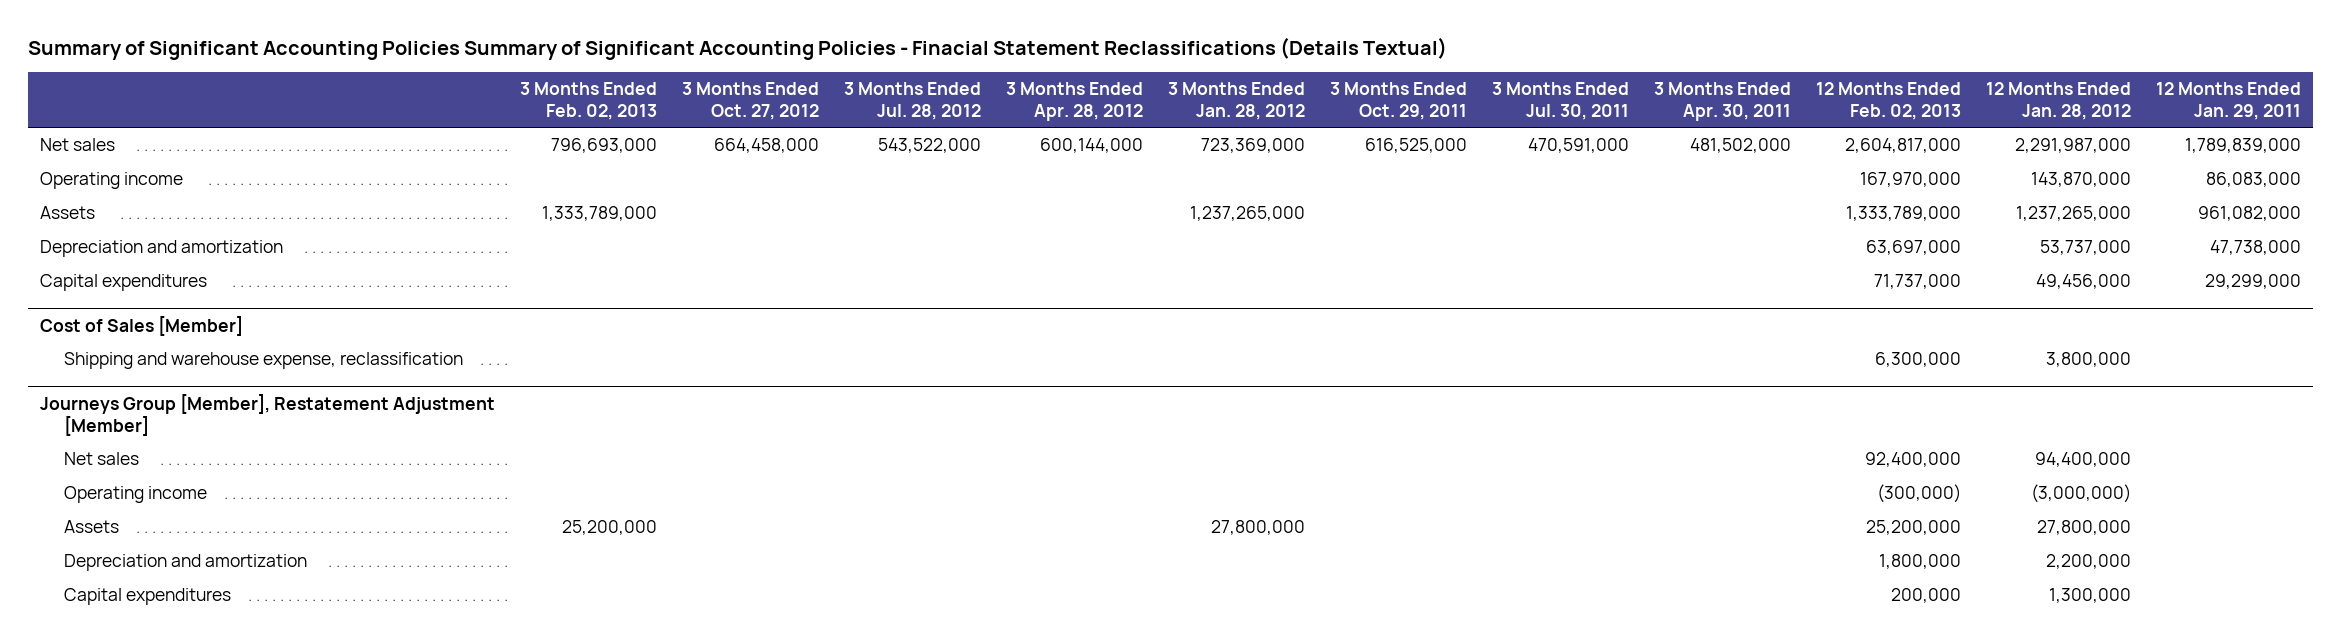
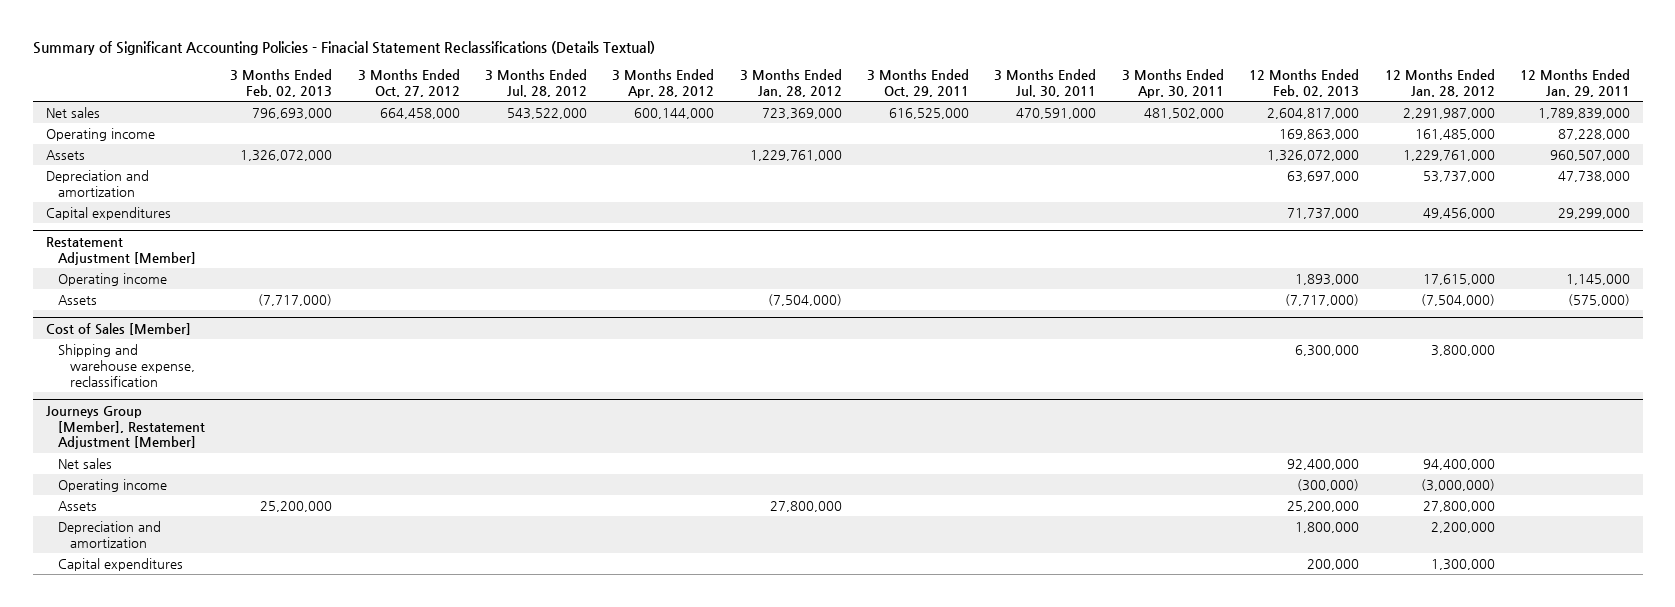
[27,36,1447,60] Summary of Significant Accounting Policies Summary of Significant Accounting Policies - Finacial Statement Reclassifications (Details Textual) -> [32,40,655,55] Summary of Significant Accounting Policies - Finacial Statement Reclassifications (Details Textual)
[1859,172,1961,188] 167,970,000 -> [1279,128,1360,140] 169,863,000
[2030,172,2131,188] 143,870,000 -> [1414,128,1495,140] 161,485,000
[2205,172,2301,188] 86,083,000 -> [1557,128,1630,140] 87,228,000
[542,206,658,222] 1,333,789,000 -> [240,149,333,161] 1,326,072,000
[1189,206,1305,222] 1,237,265,000 -> [749,149,842,161] 1,229,761,000
[1845,206,1961,222] 1,333,789,000 -> [1267,149,1360,161] 1,326,072,000
[2015,206,2131,222] 1,237,265,000 -> [1402,149,1495,161] 1,229,761,000
[2197,206,2301,222] 961,082,000 -> [1549,149,1630,161] 960,507,000
none -> [45,236,196,265] Restatement Adjustment [Member]
none -> [57,272,167,286] Operating income
none -> [57,294,97,305] Assets

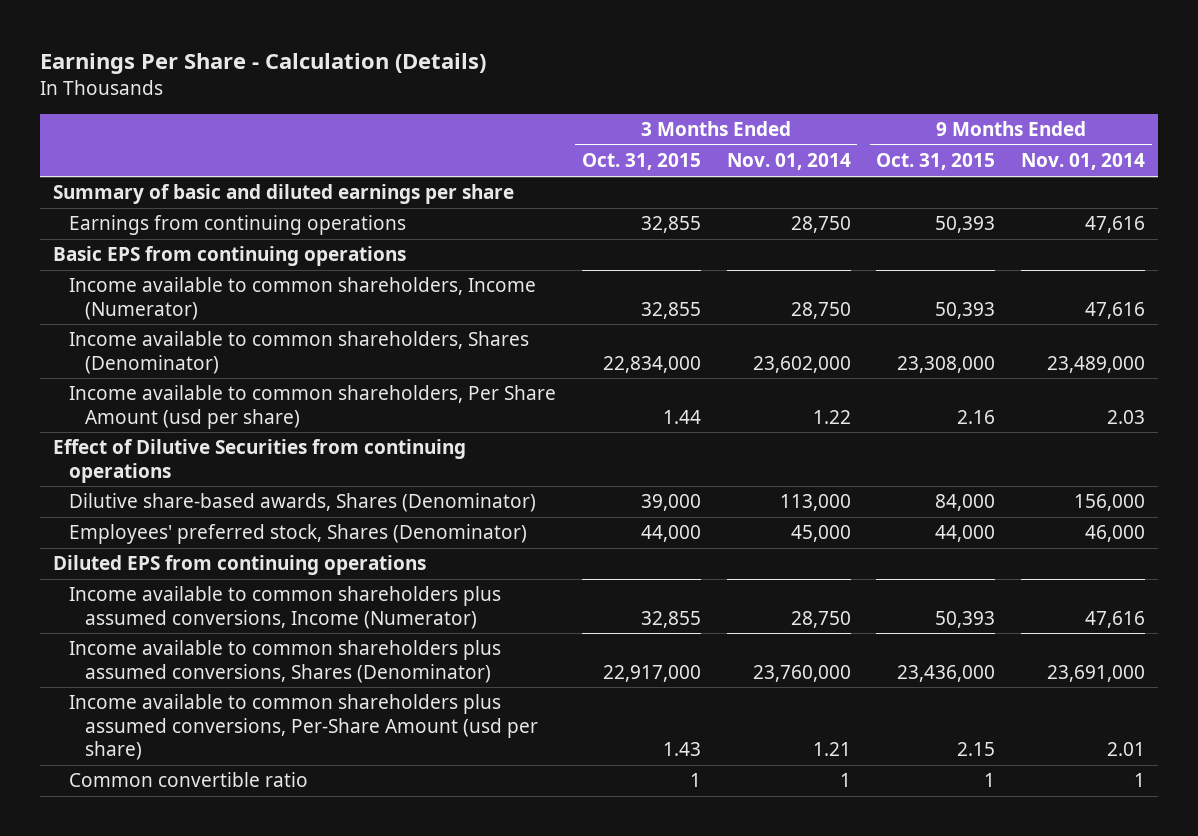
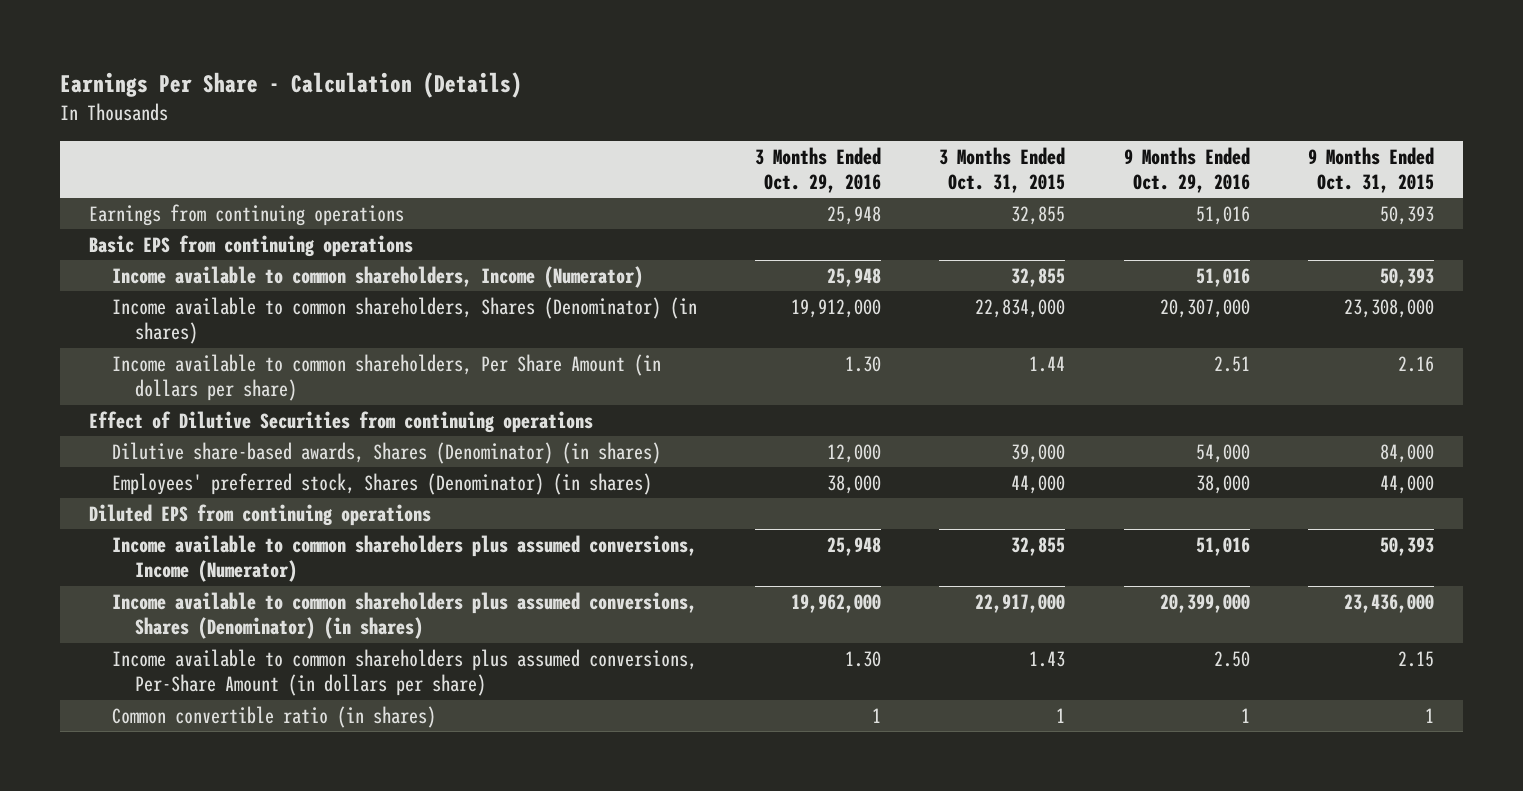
[726,153,851,171] Nov. 01, 2014 -> none
[1021,153,1146,171] Nov. 01, 2014 -> none
none -> [755,146,882,194] 3 Months Ended Oct. 29, 2016
none -> [1123,146,1250,194] 9 Months Ended Oct. 29, 2016
[52,184,514,205] Summary of basic and diluted earnings per share -> none
[68,331,529,374] Income available to common shareholders, Shares (Denominator) -> [111,296,697,345] Income available to common shareholders, Shares (Denominator) (in shares)
[68,385,556,429] Income available to common shareholders, Per Share Amount (usd per share) -> [111,353,661,402] Income available to common shareholders, Per Share Amount (in dollars per share)
[68,493,536,513] Dilutive share-based awards, Shares (Denominator) -> [111,441,661,464] Dilutive share-based awards, Shares (Denominator) (in shares)
[68,524,527,545] Employees' preferred stock, Shares (Denominator) -> [111,472,652,495] Employees' preferred stock, Shares (Denominator) (in shares)
[68,640,501,683] Income available to common shareholders plus assumed conversions, Shares (Denominator) -> [111,591,697,640] Income available to common shareholders plus assumed conversions, Shares (Denominator) (in shares)
[68,694,538,760] Income available to common shareholders plus assumed conversions, Per-Share Amount (usd per share) -> [111,648,697,697] Income available to common shareholders plus assumed conversions, Per-Share Amount (in dollars per share)
[68,772,308,788] Common convertible ratio -> [111,705,436,728] Common convertible ratio (in shares)

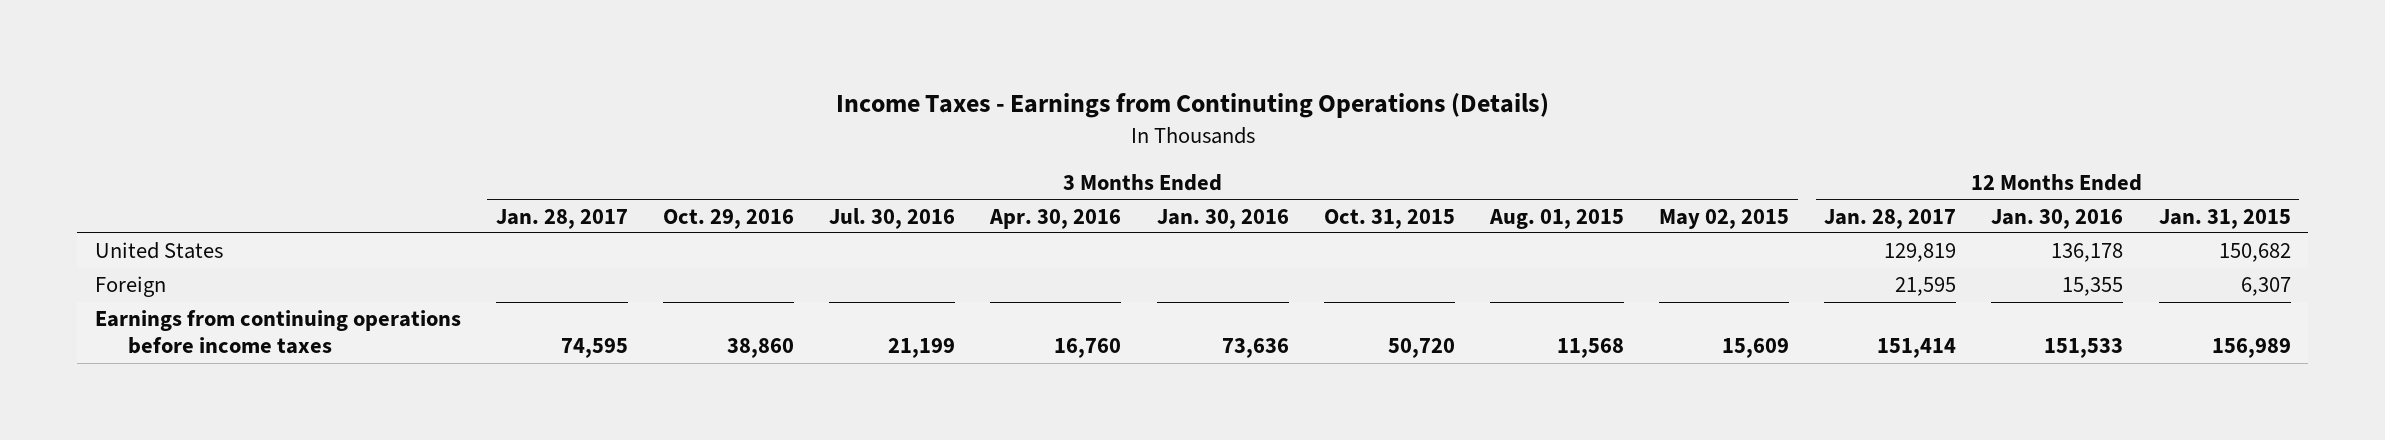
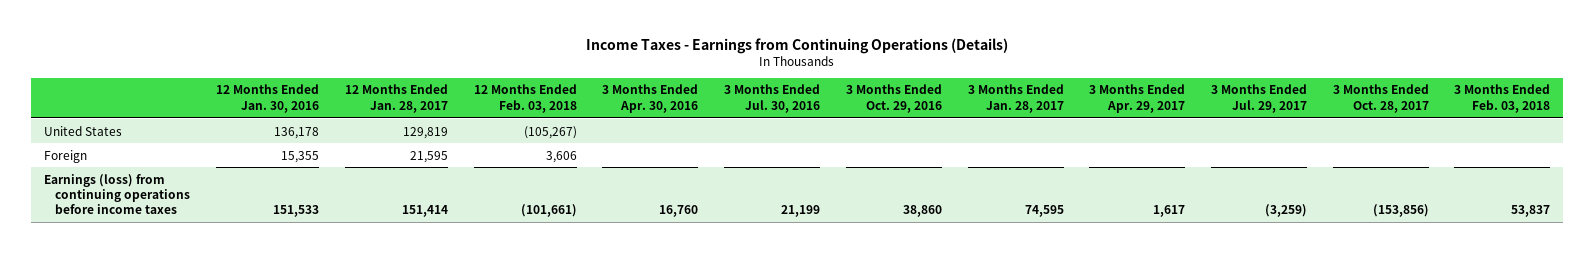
[835,93,1549,119] Income Taxes - Earnings from Continuting Operations (Details) -> [586,37,1009,54] Income Taxes - Earnings from Continuing Operations (Details)
[1156,208,1289,229] Jan. 30, 2016 -> none
[1323,208,1455,229] Oct. 31, 2015 -> none
[1488,208,1624,229] Aug. 01, 2015 -> none
[1659,208,1790,229] May 02, 2015 -> none
[2158,208,2291,229] Jan. 31, 2015 -> none
none -> [473,84,577,113] 12 Months Ended Feb. 03, 2018
none -> [1089,84,1186,113] 3 Months Ended Apr. 29, 2017
none -> [1211,84,1308,113] 3 Months Ended Jul. 29, 2017
none -> [1332,84,1429,113] 3 Months Ended Oct. 28, 2017
none -> [1454,84,1551,113] 3 Months Ended Feb. 03, 2018
[94,310,461,355] Earnings from continuing operations before income taxes -> [44,173,191,215] Earnings (loss) from continuing operations before income taxes

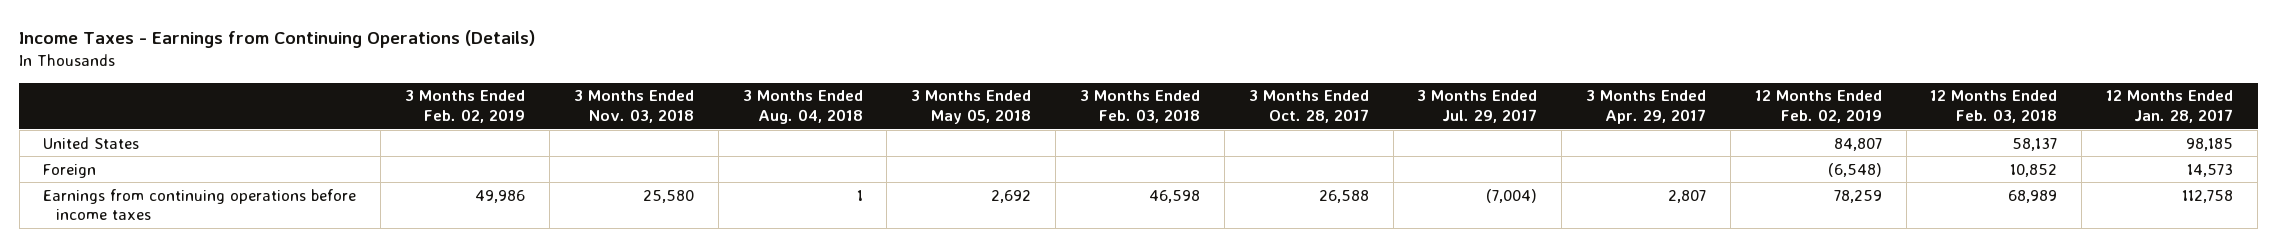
[216,84,320,113] 12 Months Ended Jan. 30, 2016 -> none
[602,84,699,113] 3 Months Ended Apr. 30, 2016 -> none
[724,84,821,113] 3 Months Ended Jul. 30, 2016 -> none
[845,84,942,113] 3 Months Ended Oct. 29, 2016 -> none
[967,84,1064,113] 3 Months Ended Jan. 28, 2017 -> none
none -> [405,90,526,124] 3 Months Ended Feb. 02, 2019
none -> [573,90,694,124] 3 Months Ended Nov. 03, 2018
none -> [742,90,863,125] 3 Months Ended Aug. 04, 2018
none -> [911,90,1032,125] 3 Months Ended May 05, 2018
none -> [1754,90,1882,124] 12 Months Ended Feb. 02, 2019
[402,126,448,139] 129,819 -> [2186,137,2234,151] 98,185
[523,125,577,139] (105,267) -> [2012,137,2058,151] 58,137
[409,150,448,163] 21,595 -> [2187,163,2234,177] 14,573
[545,150,577,163] 3,606 -> [2010,163,2058,177] 10,852
[44,173,191,215] Earnings (loss) from continuing operations before income taxes -> [43,188,357,221] Earnings from continuing operations before income taxes
[401,205,448,218] 151,414 -> [2182,189,2234,203] 112,758
[520,204,577,218] (101,661) -> [2008,189,2058,203] 68,989
[1153,205,1186,218] 1,617 -> [1668,189,1707,203] 2,807
[1265,204,1308,218] (3,259) -> [1486,188,1538,203] (7,004)
[1372,204,1429,218] (153,856) -> [1318,189,1369,203] 26,588
[1511,205,1551,218] 53,837 -> [1148,189,1200,203] 46,598

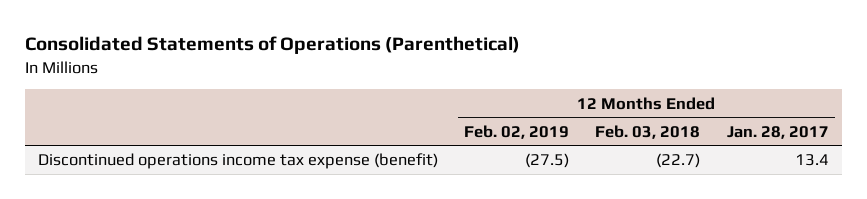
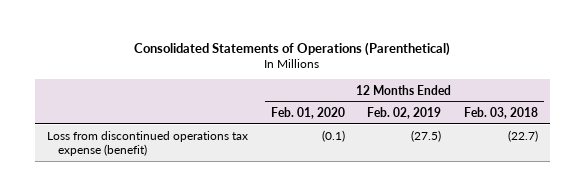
[726,125,829,139] Jan. 28, 2017 -> none
none -> [270,106,345,119] Feb. 01, 2020
[37,153,438,170] Discontinued operations income tax expense (benefit) -> [46,131,248,157] Loss from discontinued operations tax expense (benefit)

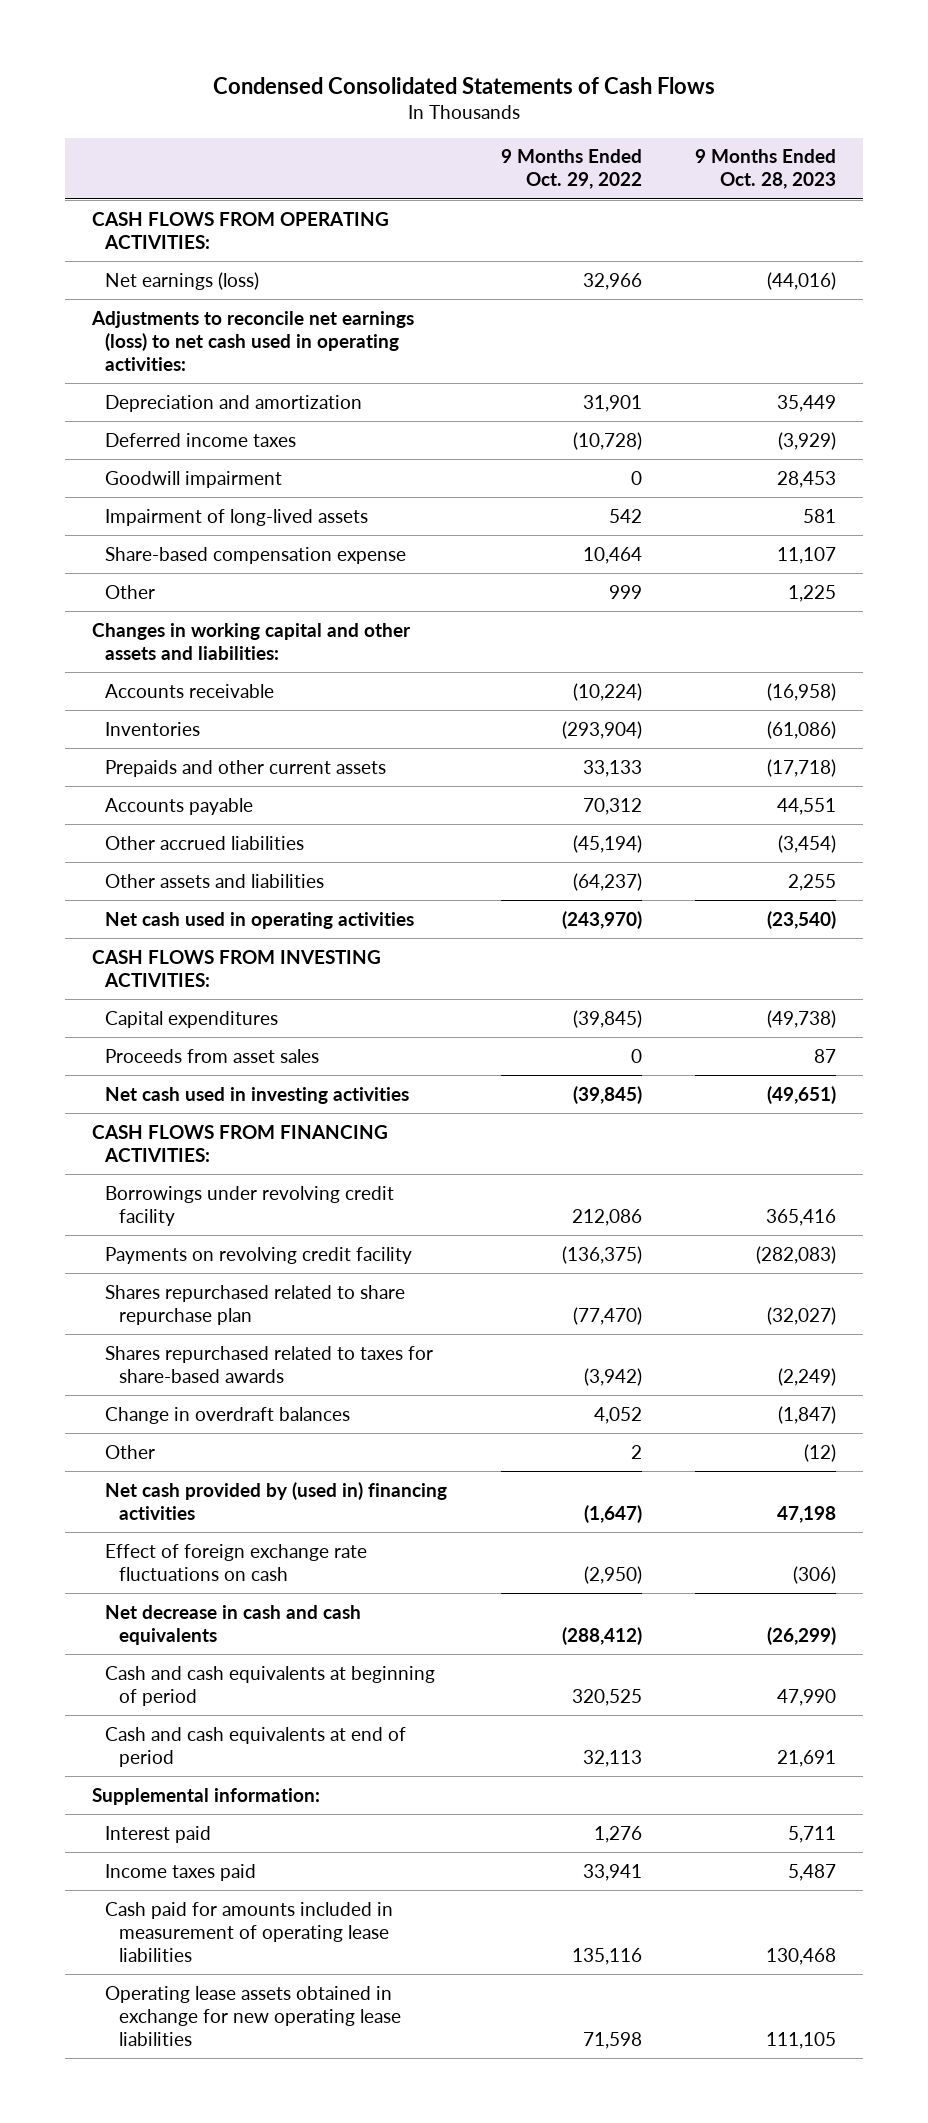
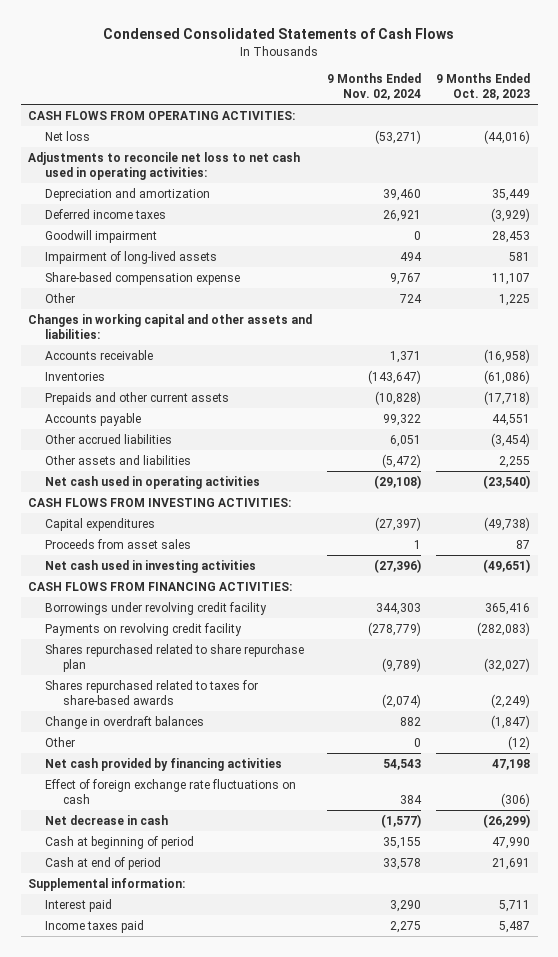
[500,149,642,190] 9 Months Ended Oct. 29, 2022 -> none
none -> [327,73,422,101] 9 Months Ended Nov. 02, 2024
[105,271,260,290] Net earnings (loss) -> [45,130,91,141] Net loss
[90,310,414,371] Adjustments to reconcile net earnings (loss) to net cash used in operating activities: -> [28,151,301,180] Adjustments to reconcile net loss to net cash used in operating activities:
[105,1481,448,1520] Net cash provided by (used in) financing activities -> [45,757,283,771] Net cash provided by financing activities
[105,1604,362,1645] Net decrease in cash and cash equivalents -> [45,814,169,825] Net decrease in cash
[105,1665,436,1706] Cash and cash equivalents at beginning of period -> [45,835,195,849] Cash at beginning of period
[105,1726,407,1767] Cash and cash equivalents at end of period -> [45,856,162,870] Cash at end of period
[105,1901,394,1962] Cash paid for amounts included in measurement of operating lease liabilities -> none
[105,1985,401,2046] Operating lease assets obtained in exchange for new operating lease liabilities -> none

